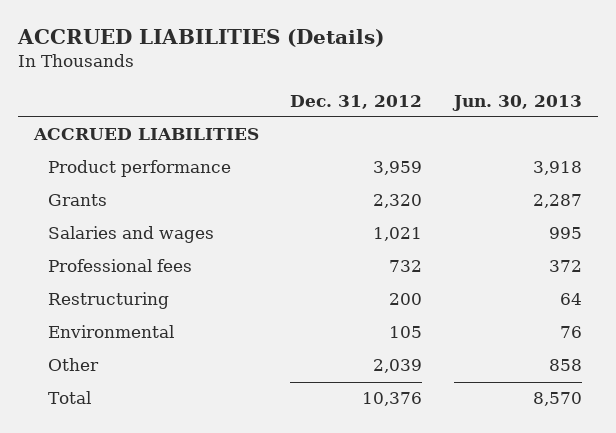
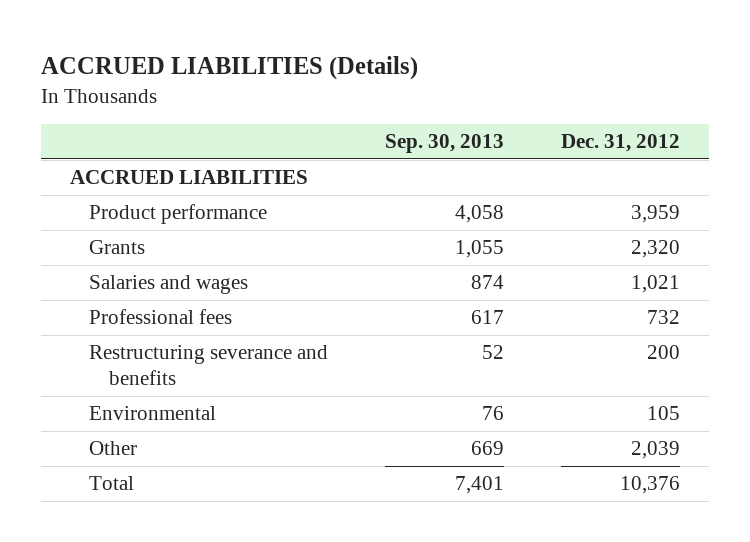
[451,94,582,111] Jun. 30, 2013 -> none
none -> [385,134,505,154] Sep. 30, 2013
[48,292,170,310] Restructuring -> [89,345,329,386] Restructuring severance and benefits

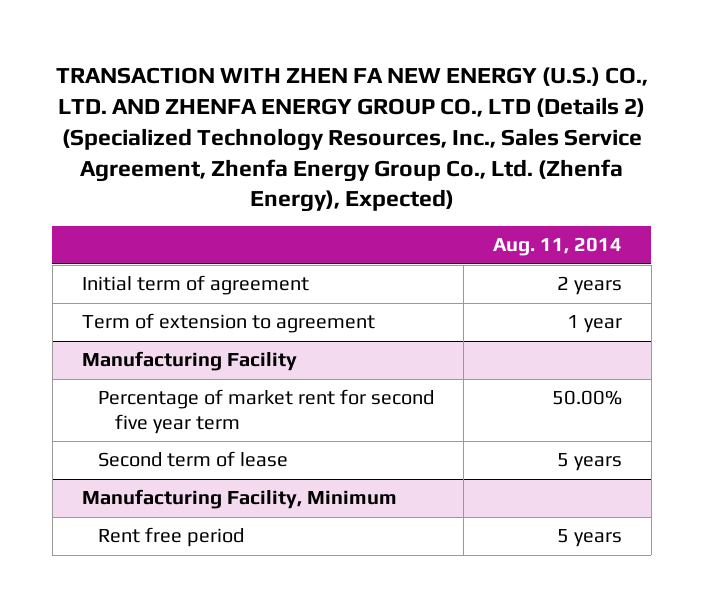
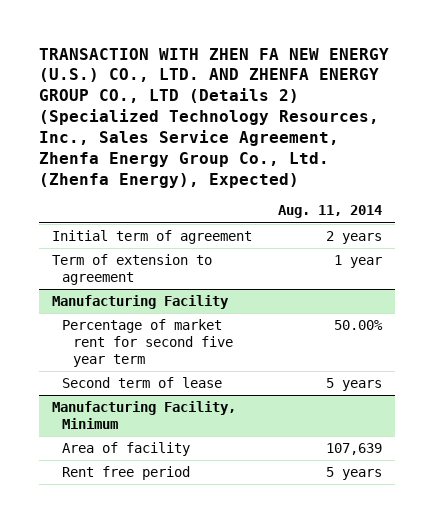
none -> [62,441,191,456] Area of facility

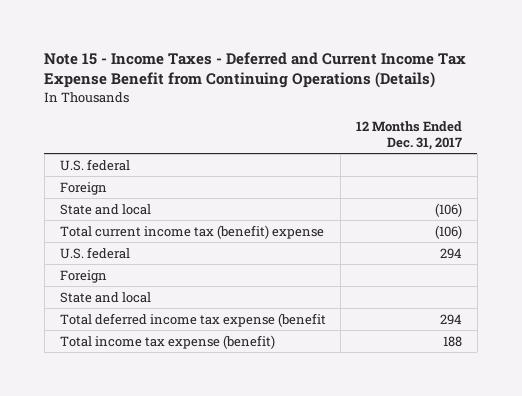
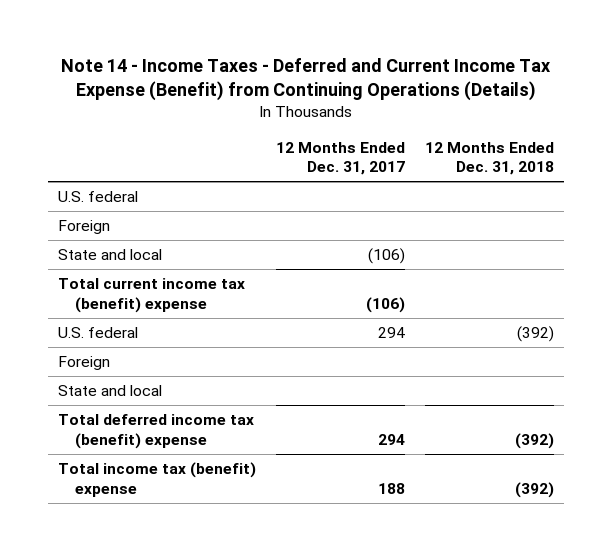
[44,52,467,89] Note 15 - Income Taxes - Deferred and Current Income Tax Expense Benefit from Continuing Operations (Details) -> [61,57,552,102] Note 14 - Income Taxes - Deferred and Current Income Tax Expense (Benefit) from Continuing Operations (Details)
none -> [425,141,555,176] 12 Months Ended Dec. 31, 2018
[59,312,326,327] Total deferred income tax expense (benefit -> [57,414,254,449] Total deferred income tax (benefit) expense
[59,334,275,349] Total income tax expense (benefit) -> [57,462,256,497] Total income tax (benefit) expense

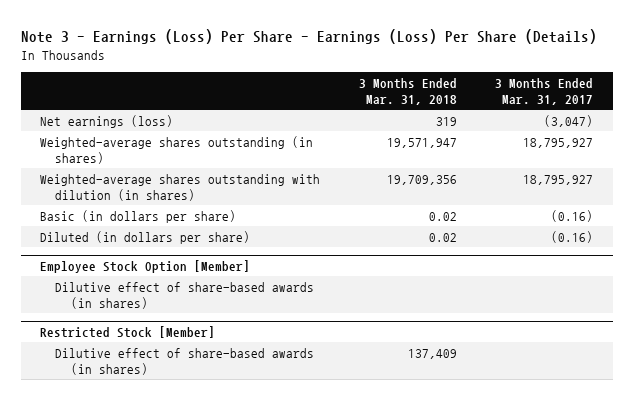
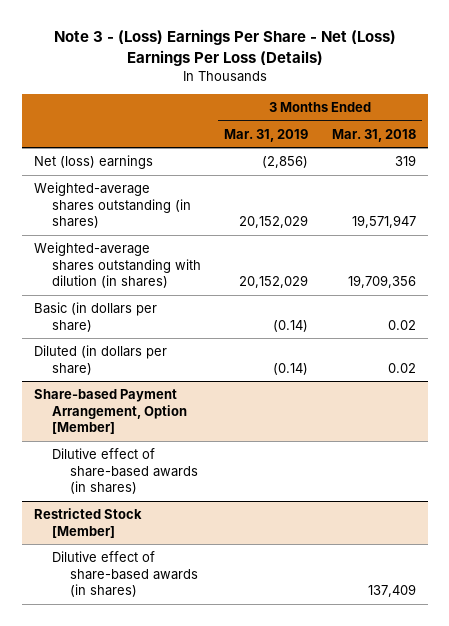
[20,29,597,45] Note 3 - Earnings (Loss) Per Share - Earnings (Loss) Per Share (Details) -> [53,29,396,66] Note 3 - (Loss) Earnings Per Share - Net (Loss) Earnings Per Loss (Details)
[495,77,594,105] 3 Months Ended Mar. 31, 2017 -> none
none -> [224,128,309,142] Mar. 31, 2019
[40,114,174,128] Net earnings (loss) -> [33,155,153,170] Net (loss) earnings
[40,259,251,273] Employee Stock Option [Member] -> [33,389,187,435] Share-based Payment Arrangement, Option [Member]

